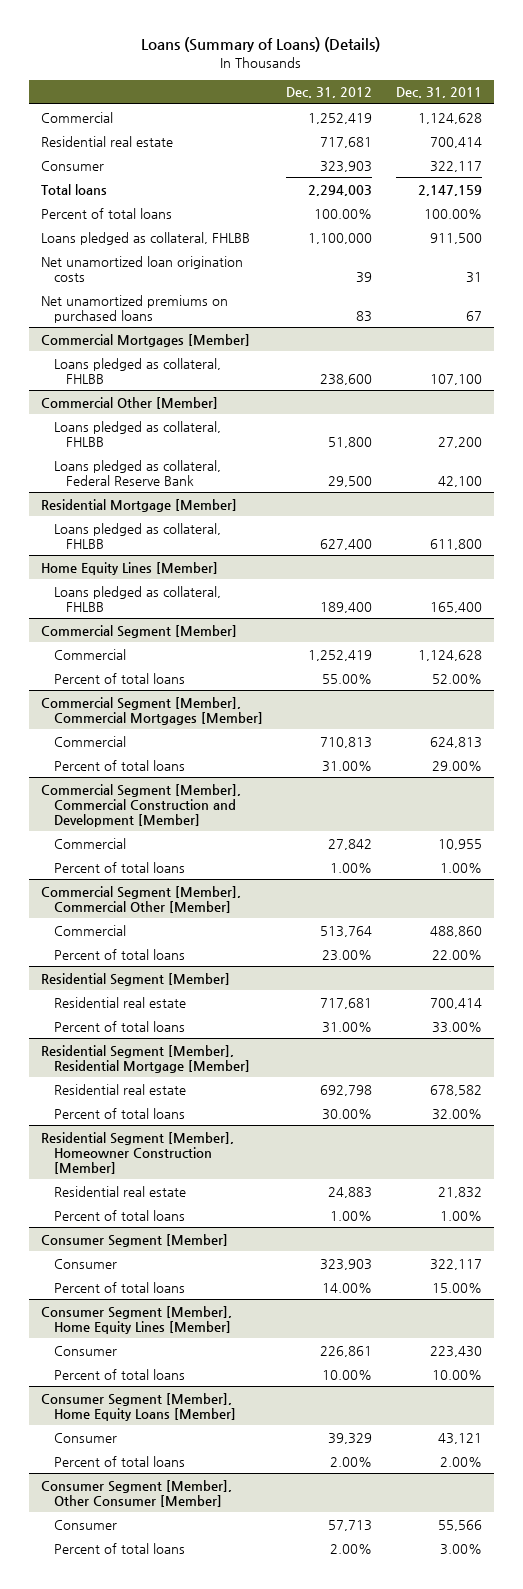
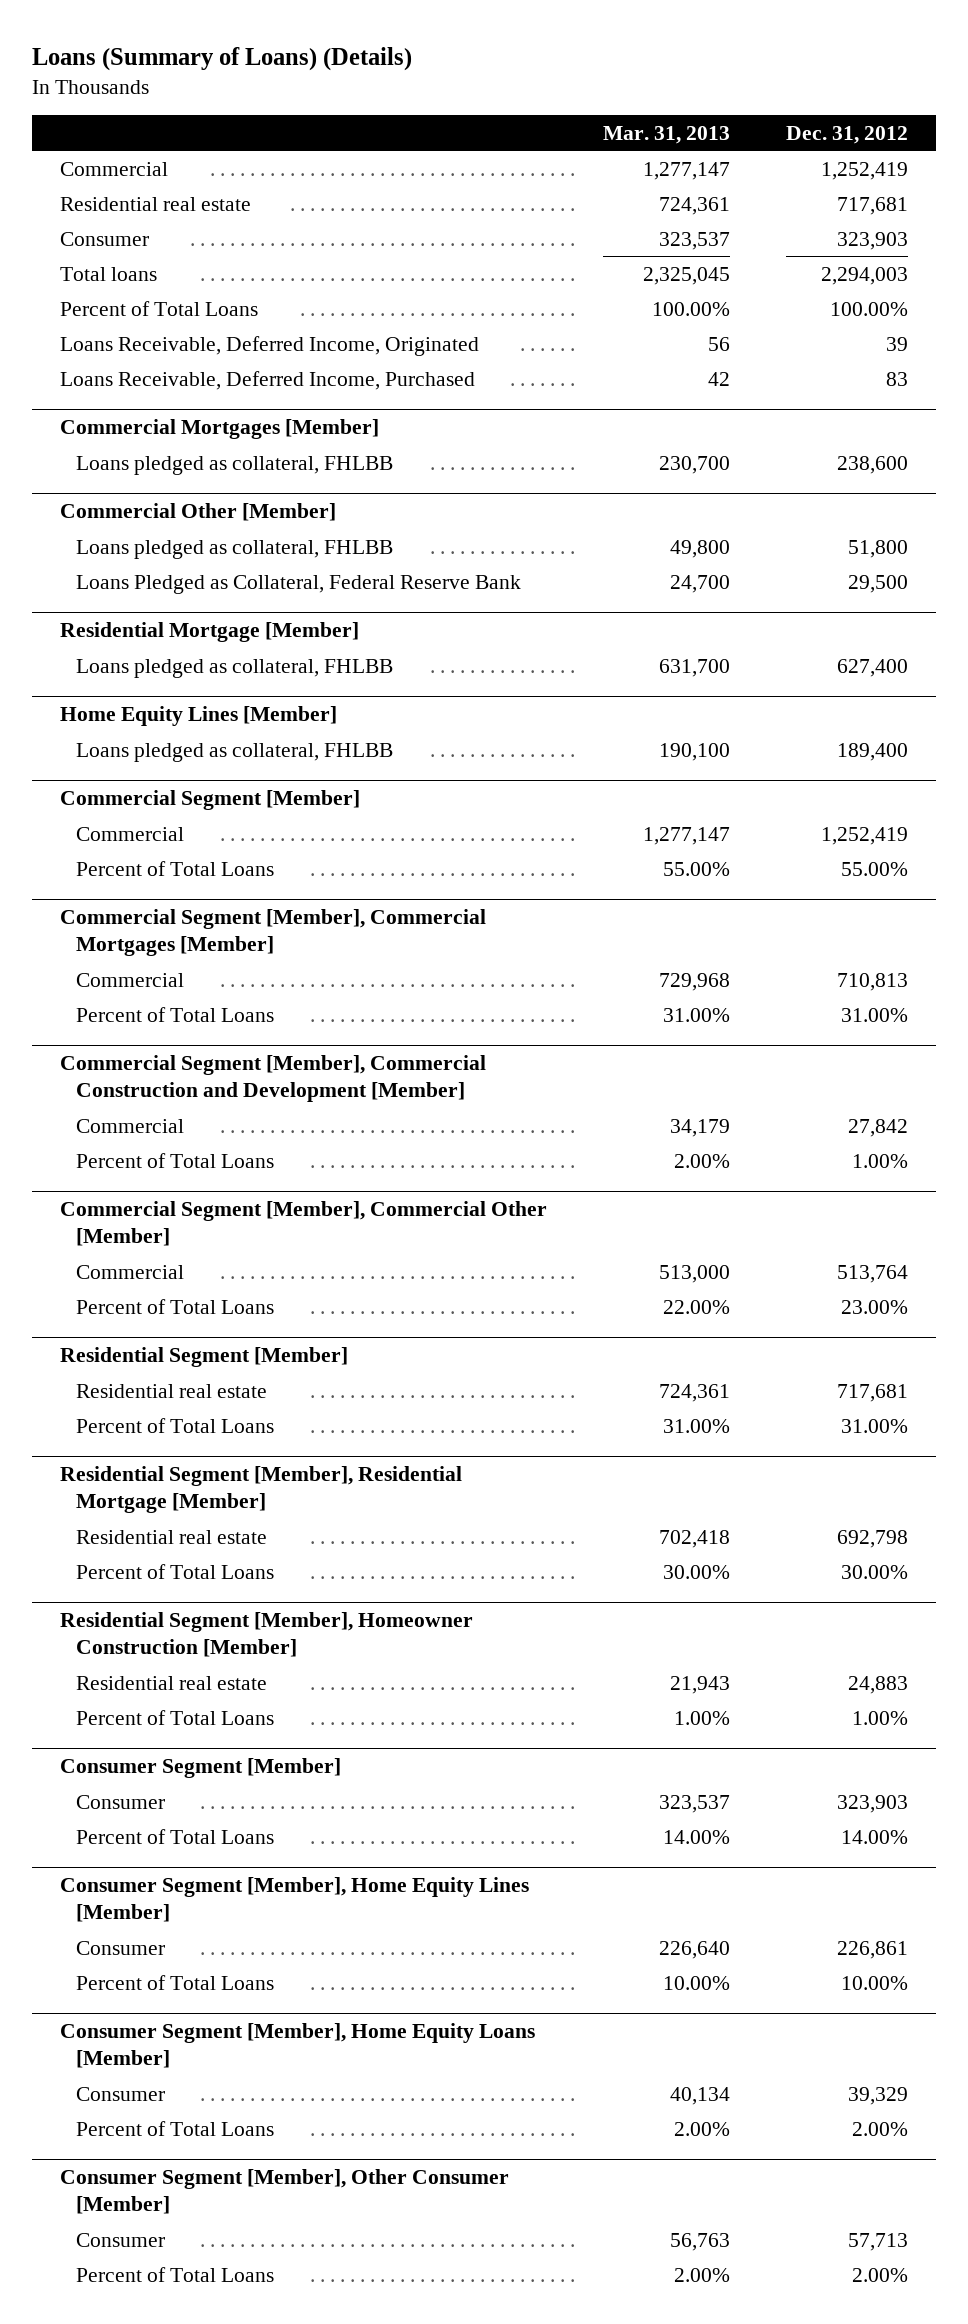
[395,87,482,99] Dec. 31, 2011 -> none
none -> [603,125,731,144] Mar. 31, 2013
[40,231,250,245] Loans pledged as collateral, FHLBB -> none
[40,207,172,219] Percent of total loans -> [59,300,258,316] Percent of Total Loans
[40,255,243,282] Net unamortized loan origination costs -> [59,335,479,356] Loans Receivable, Deferred Income, Originated
[40,294,228,323] Net unamortized premiums on purchased loans -> [59,370,475,390] Loans Receivable, Deferred Income, Purchased
[53,459,221,486] Loans pledged as collateral, Federal Reserve Bank -> [76,574,522,594] Loans Pledged as Collateral, Federal Reserve Bank
[53,672,185,684] Percent of total loans -> [76,860,275,876] Percent of Total Loans
[53,759,185,771] Percent of total loans -> [76,1006,275,1022] Percent of Total Loans
[53,861,185,873] Percent of total loans -> [76,1152,275,1168] Percent of Total Loans
[53,948,185,960] Percent of total loans -> [76,1298,275,1314] Percent of Total Loans
[53,1020,185,1032] Percent of total loans -> [76,1417,275,1433] Percent of Total Loans
[53,1107,185,1119] Percent of total loans -> [76,1563,275,1579] Percent of Total Loans
[53,1209,185,1221] Percent of total loans -> [76,1709,275,1725] Percent of Total Loans
[53,1281,185,1293] Percent of total loans -> [76,1828,275,1844] Percent of Total Loans
[53,1368,185,1380] Percent of total loans -> [76,1974,275,1990] Percent of Total Loans
[53,1455,185,1467] Percent of total loans -> [76,2120,275,2136] Percent of Total Loans
[53,1542,185,1554] Percent of total loans -> [76,2266,275,2282] Percent of Total Loans

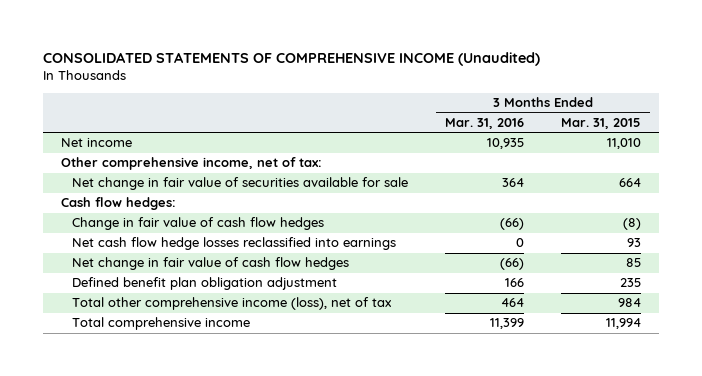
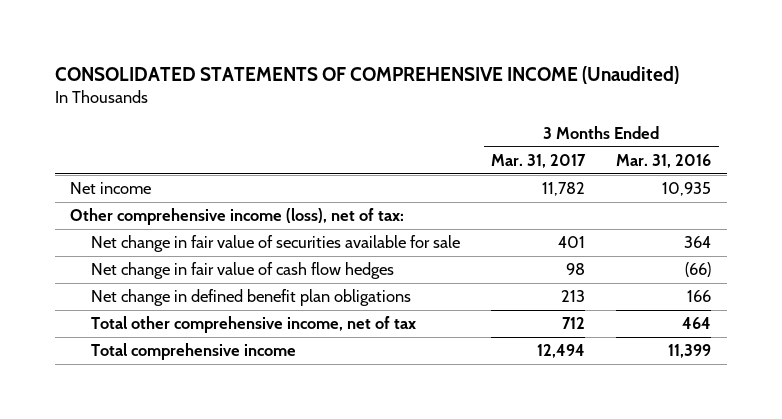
[560,117,641,129] Mar. 31, 2015 -> none
none -> [491,153,587,168] Mar. 31, 2017
[61,157,323,171] Other comprehensive income, net of tax: -> [70,208,405,226] Other comprehensive income (loss), net of tax:
[61,197,177,211] Cash flow hedges: -> none
[71,217,324,231] Change in fair value of cash flow hedges -> none
[71,237,396,251] Net cash flow hedge losses reclassified into earnings -> none
[71,277,337,291] Defined benefit plan obligation adjustment -> [91,289,412,307] Net change in defined benefit plan obligations
[71,297,392,311] Total other comprehensive income (loss), net of tax -> [91,316,417,334] Total other comprehensive income, net of tax

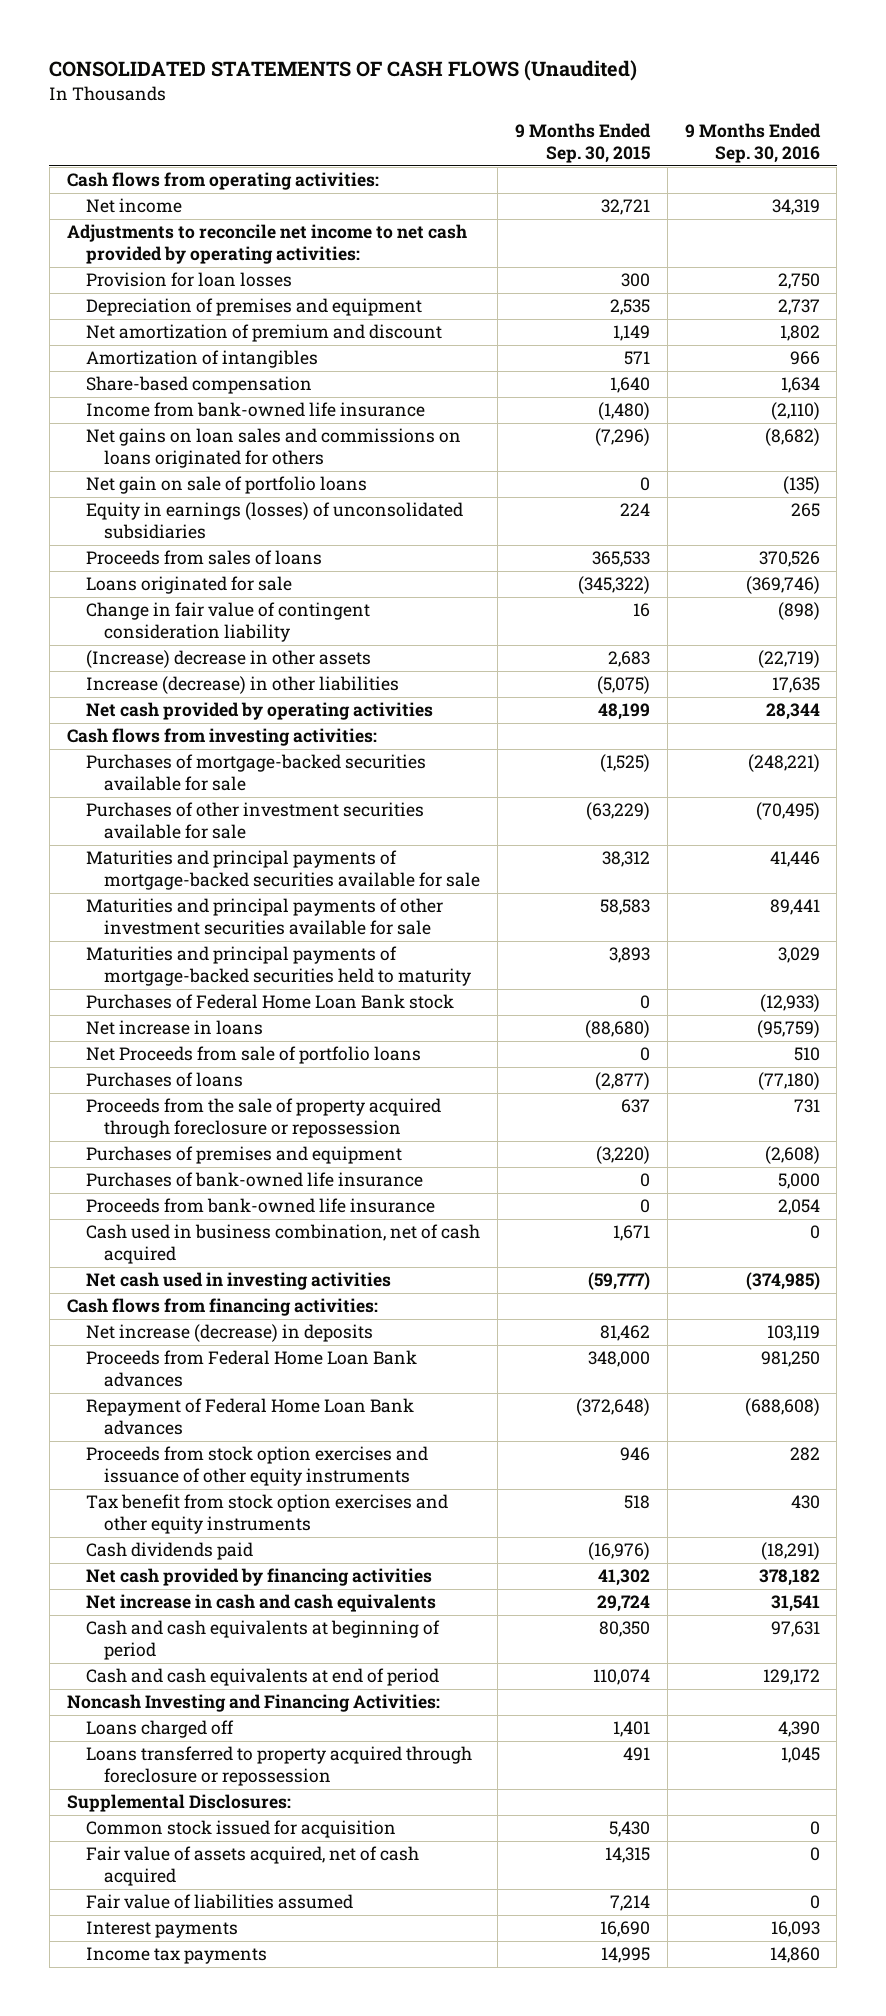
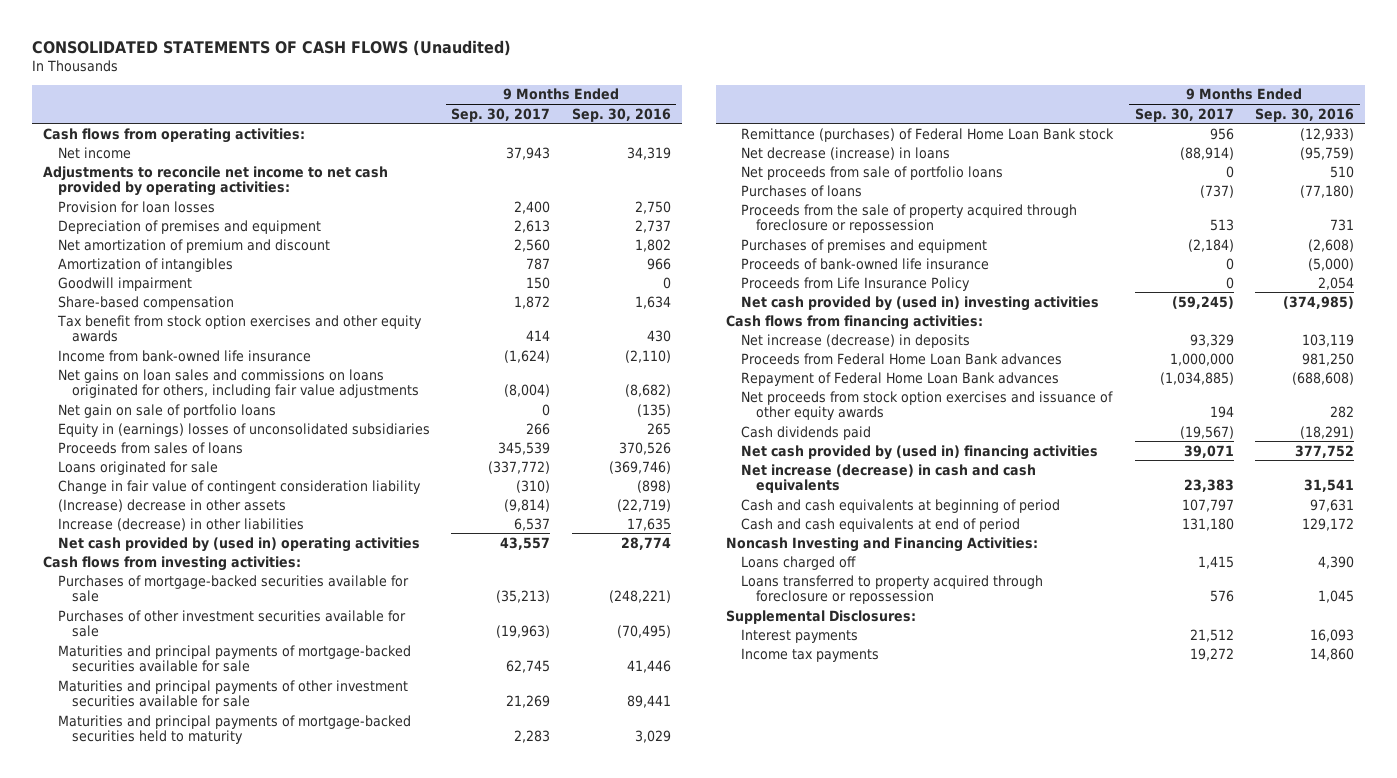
[514,122,651,163] 9 Months Ended Sep. 30, 2015 -> none
none -> [451,107,551,122] Sep. 30, 2017
none -> [57,276,192,291] Goodwill impairment
none -> [56,314,422,343] Tax benefit from stock option exercises and other equity awards
[85,428,461,469] Net gains on loan sales and commissions on loans originated for others -> [57,368,420,399] Net gains on loan sales and commissions on loans originated for others, including fair value adjustments
[85,502,463,540] Equity in earnings (losses) of unconsolidated subsidiaries -> [57,422,430,437] Equity in (earnings) losses of unconsolidated subsidiaries
[85,702,433,721] Net cash provided by operating activities -> [57,536,420,552] Net cash provided by (used in) operating activities
[765,703,820,721] 28,344 -> [620,536,671,550] 28,774
[85,994,454,1010] Purchases of Federal Home Loan Bank stock -> [740,127,1114,142] Remittance (purchases) of Federal Home Loan Bank stock
[85,1020,263,1036] Net increase in loans -> [740,146,950,160] Net decrease (increase) in loans
[85,1046,421,1065] Net Proceeds from sale of portfolio loans -> [740,165,1003,180] Net proceeds from sale of portfolio loans
[85,1224,480,1265] Cash used in business combination, net of cash acquired -> none
[85,1172,423,1188] Purchases of bank-owned life insurance -> [740,257,989,270] Proceeds of bank-owned life insurance
[777,1173,820,1190] 5,000 -> [1308,257,1355,271] (5,000)
[85,1198,435,1214] Proceeds from bank-owned life insurance -> [740,276,970,291] Proceeds from Life Insurance Policy
[85,1272,391,1291] Net cash used in investing activities -> [740,295,1099,311] Net cash provided by (used in) investing activities
[85,1494,448,1535] Tax benefit from stock option exercises and other equity instruments -> none
[85,1446,428,1487] Proceeds from stock option exercises and issuance of other equity instruments -> [740,390,1113,421] Net proceeds from stock option exercises and issuance of other equity awards
[85,1568,432,1587] Net cash provided by financing activities -> [740,444,1098,460] Net cash provided by (used in) financing activities
[758,1569,820,1587] 378,182 -> [1295,444,1355,458] 377,752
[85,1594,436,1613] Net increase in cash and cash equivalents -> [740,463,1036,494] Net increase (decrease) in cash and cash equivalents
[85,1820,396,1839] Common stock issued for acquisition -> none
[85,1846,419,1887] Fair value of assets acquired, net of cash acquired -> none
[85,1894,353,1910] Fair value of liabilities assumed -> none

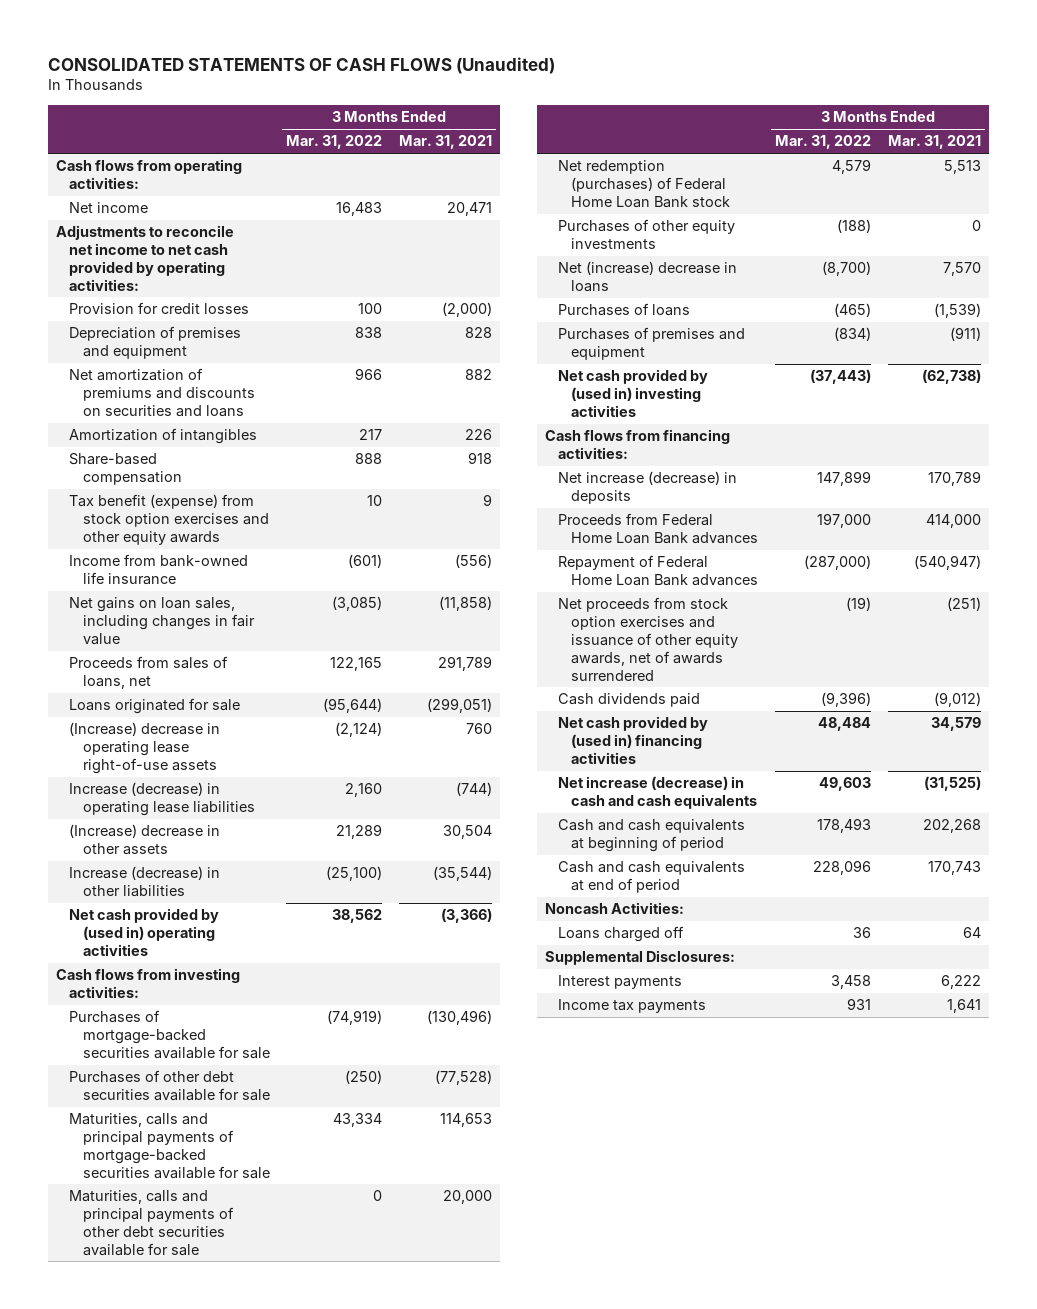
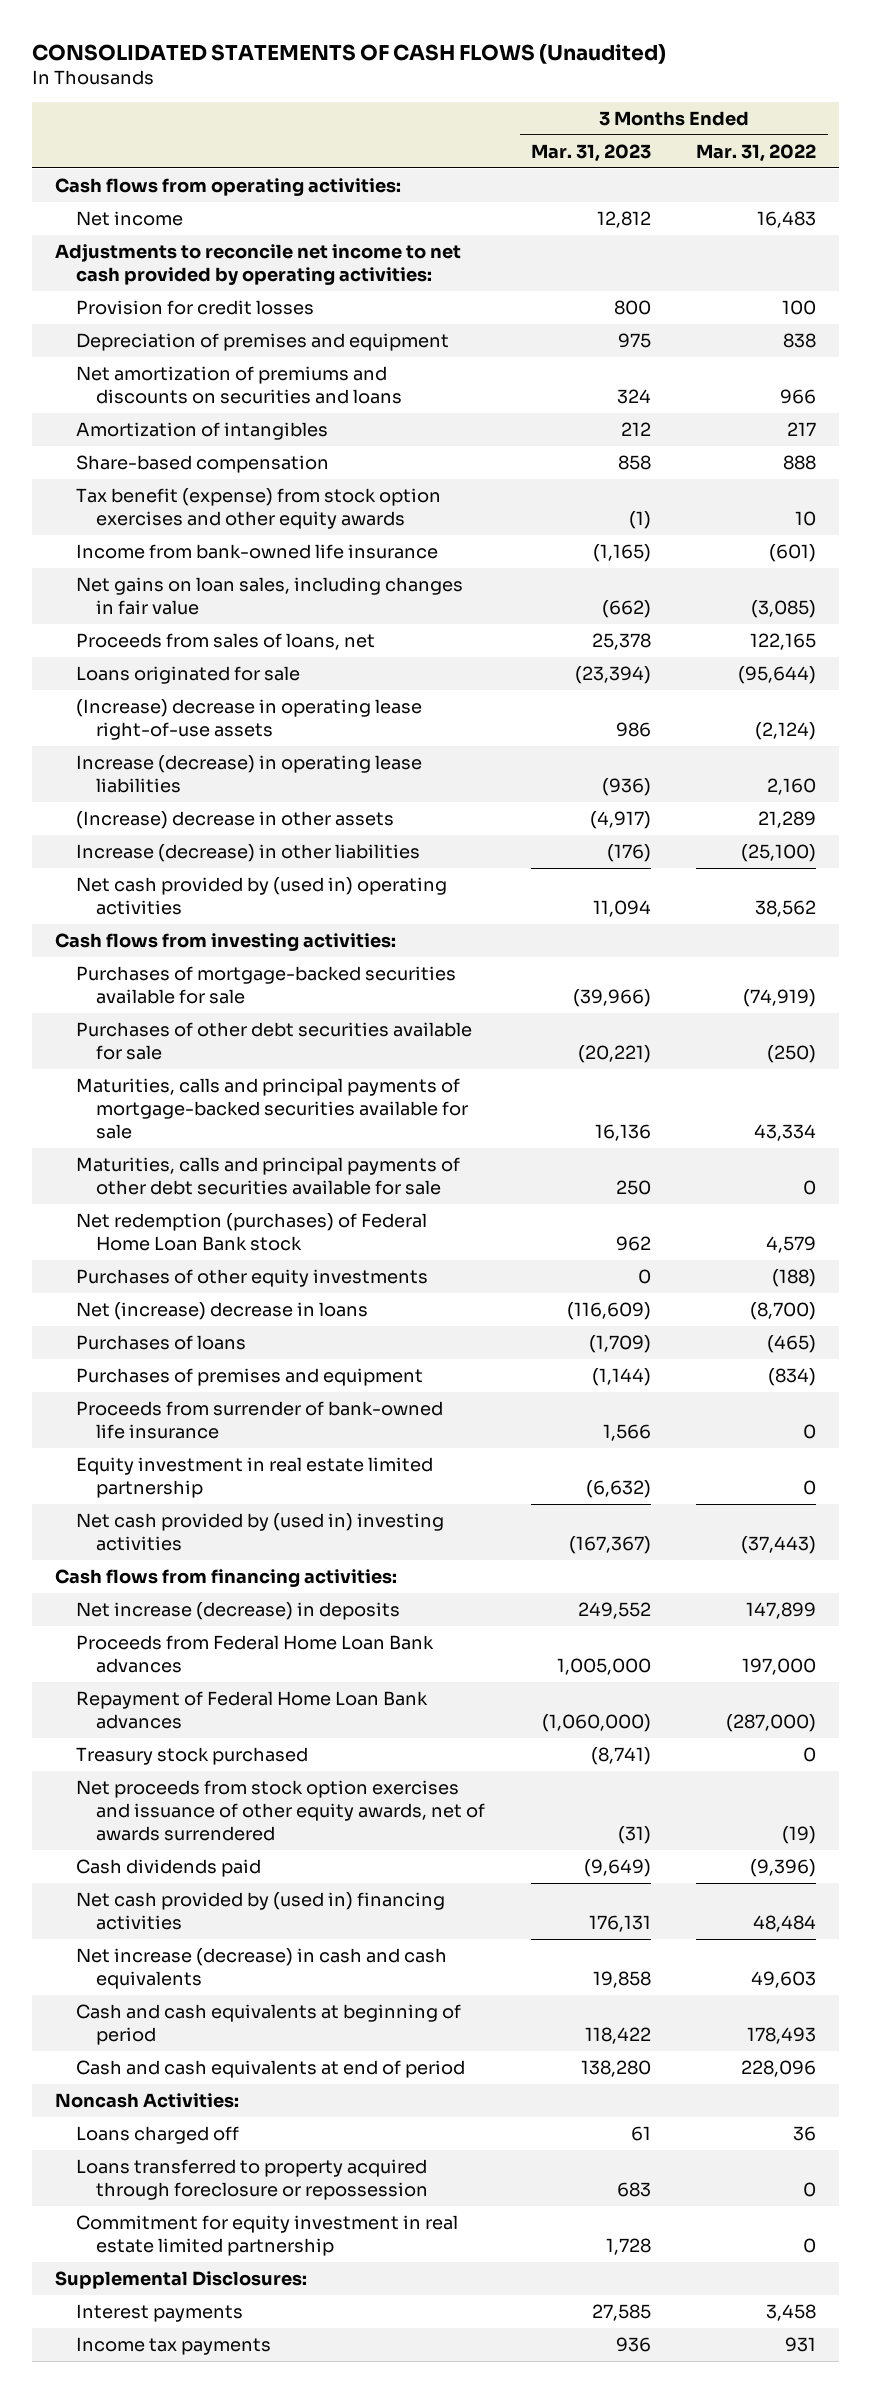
[398,135,492,150] Mar. 31, 2021 -> none
none -> [530,143,651,162] Mar. 31, 2023
none -> [75,1400,443,1439] Proceeds from surrender of bank-owned life insurance
none -> [75,1456,433,1498] Equity investment in real estate limited partnership
none -> [75,1746,308,1765] Treasury stock purchased
none -> [75,2158,429,2200] Loans transferred to property acquired through foreclosure or repossession
none -> [75,2214,458,2256] Commitment for equity investment in real estate limited partnership

